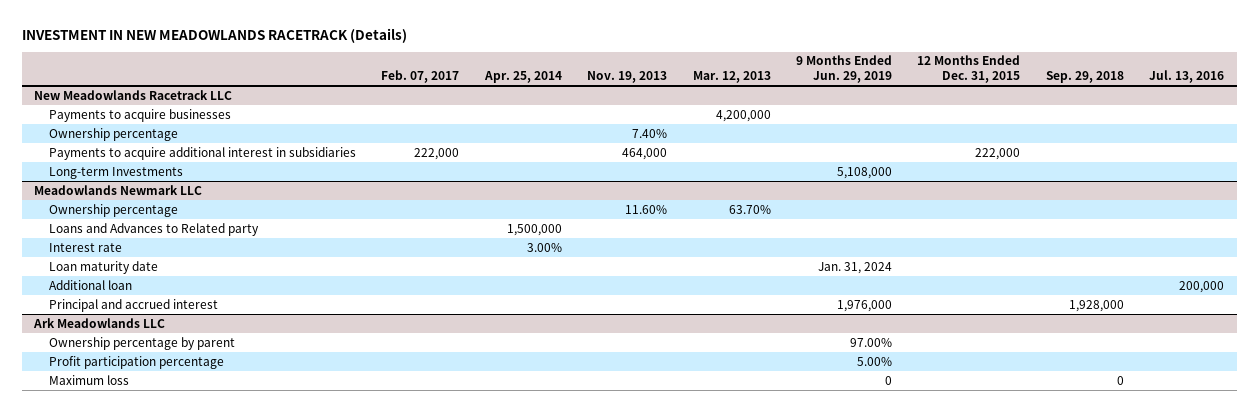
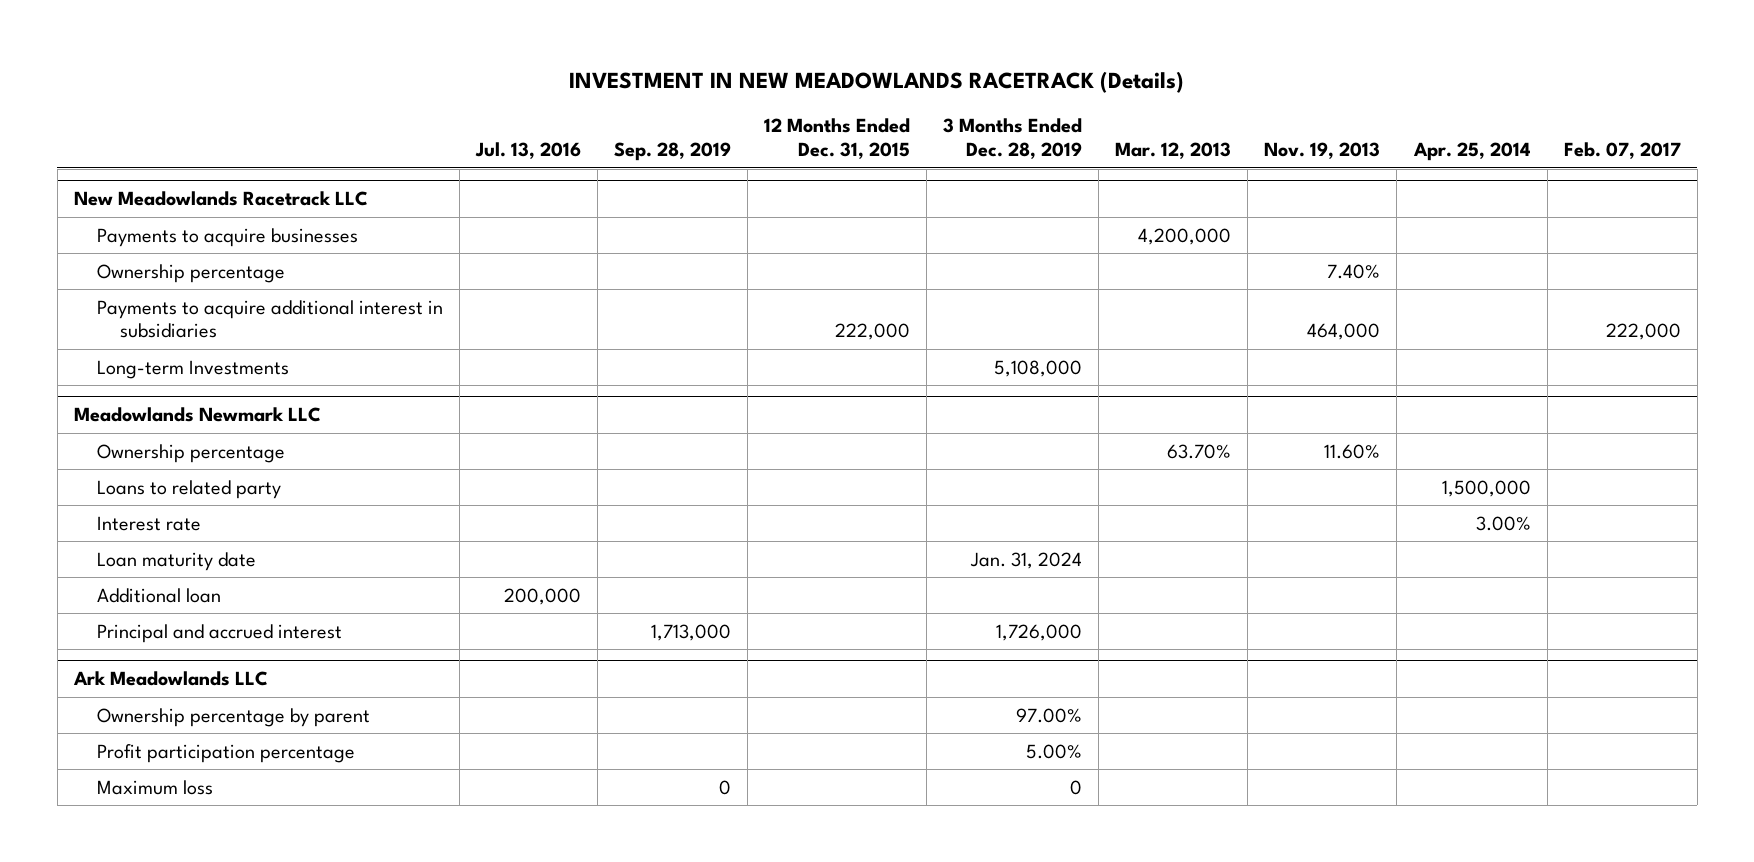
[796,55,893,84] 9 Months Ended Jun. 29, 2019 -> none
[1045,71,1124,84] Sep. 29, 2018 -> none
none -> [613,142,731,162] Sep. 28, 2019
none -> [943,118,1083,160] 3 Months Ended Dec. 28, 2019
[48,222,259,236] Loans and Advances to Related party -> [96,479,281,499] Loans to related party

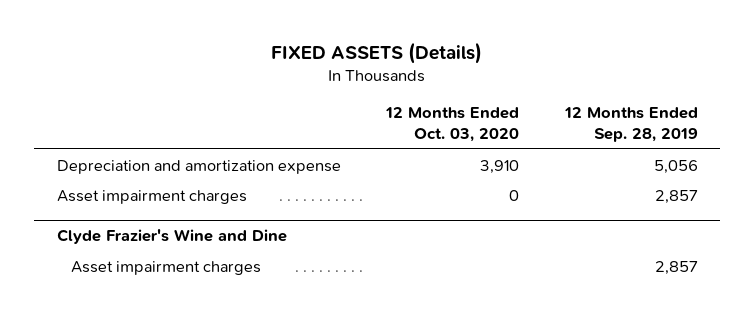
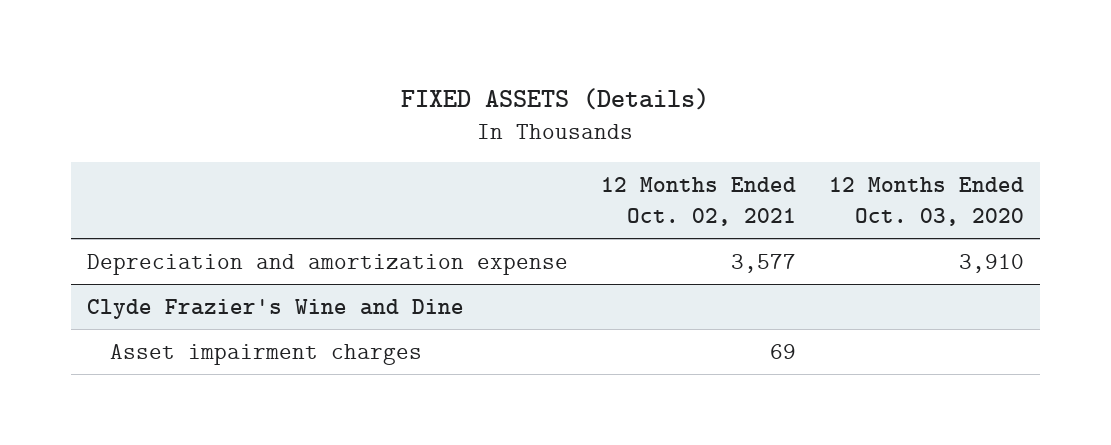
[563,107,698,143] 12 Months Ended Sep. 28, 2019 -> none
none -> [600,177,796,226] 12 Months Ended Oct. 02, 2021
[56,189,247,204] Asset impairment charges -> none

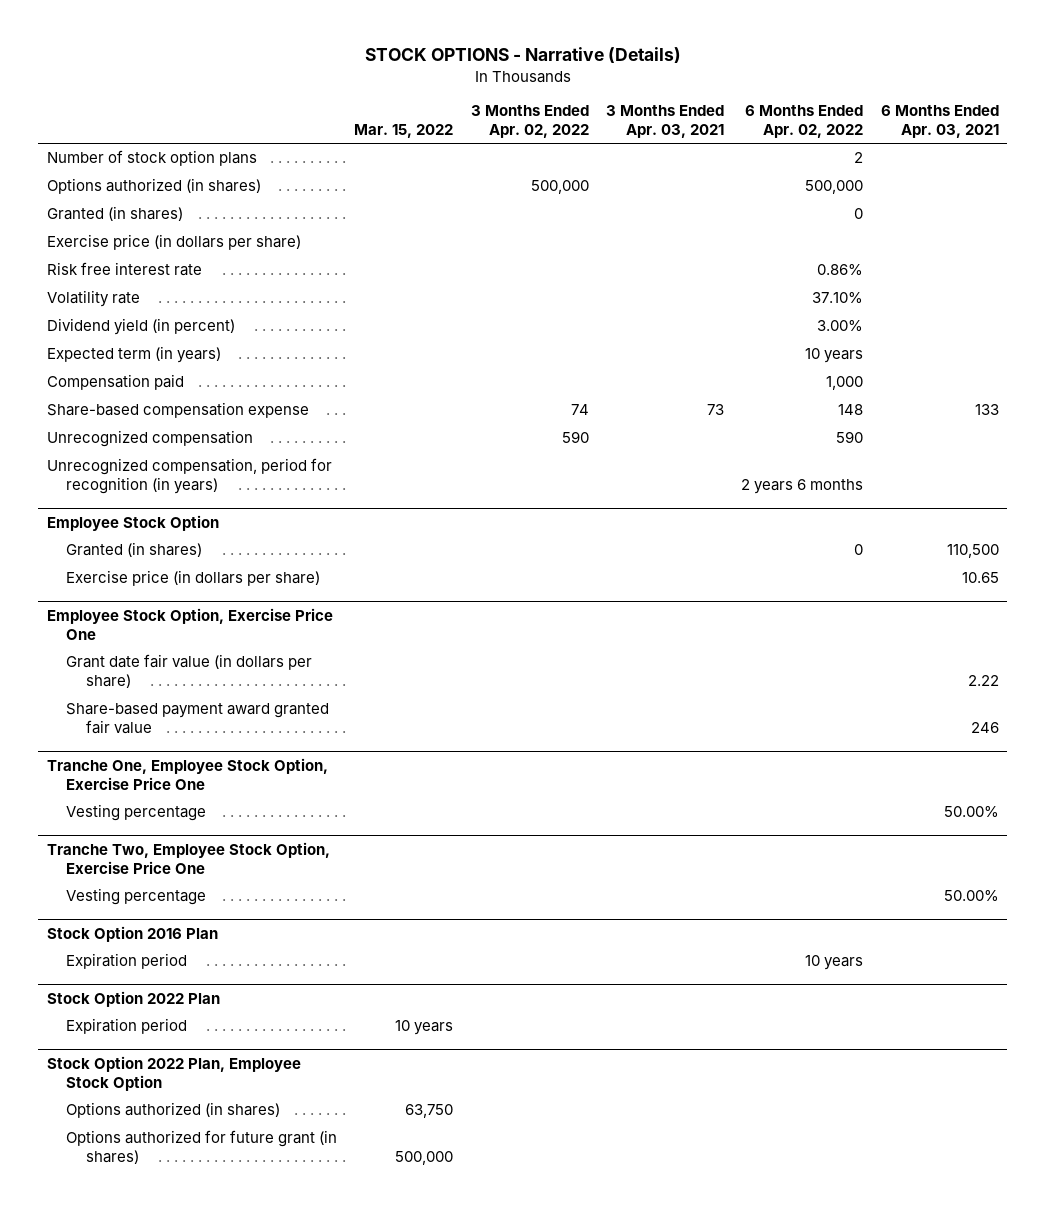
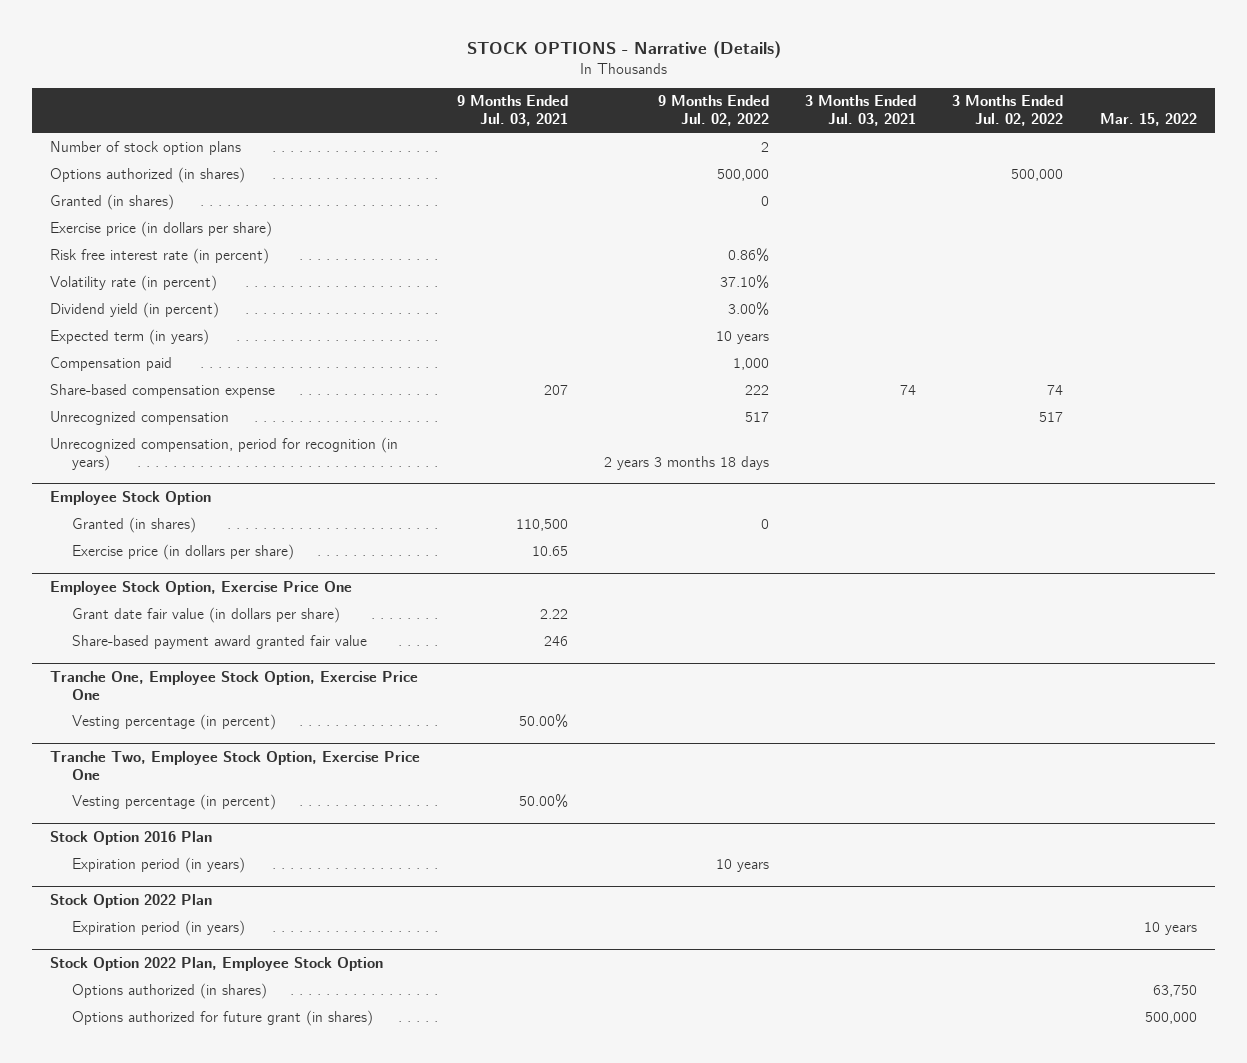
[470,104,589,138] 3 Months Ended Apr. 02, 2022 -> none
[606,104,725,138] 3 Months Ended Apr. 03, 2021 -> none
[745,104,864,138] 6 Months Ended Apr. 02, 2022 -> none
[880,104,999,138] 6 Months Ended Apr. 03, 2021 -> none
none -> [456,95,568,127] 9 Months Ended Jul. 03, 2021
none -> [657,95,769,127] 9 Months Ended Jul. 02, 2022
none -> [805,95,917,127] 3 Months Ended Jul. 03, 2021
none -> [952,95,1064,127] 3 Months Ended Jul. 02, 2022
[46,262,202,277] Risk free interest rate -> [50,248,270,265] Risk free interest rate (in percent)
[46,290,140,308] Volatility rate -> [50,275,218,292] Volatility rate (in percent)
[66,804,207,822] Vesting percentage -> [72,714,277,731] Vesting percentage (in percent)
[66,888,207,906] Vesting percentage -> [72,794,277,811] Vesting percentage (in percent)
[66,953,188,970] Expiration period -> [72,857,246,874] Expiration period (in years)
[66,1018,188,1035] Expiration period -> [72,920,246,937] Expiration period (in years)

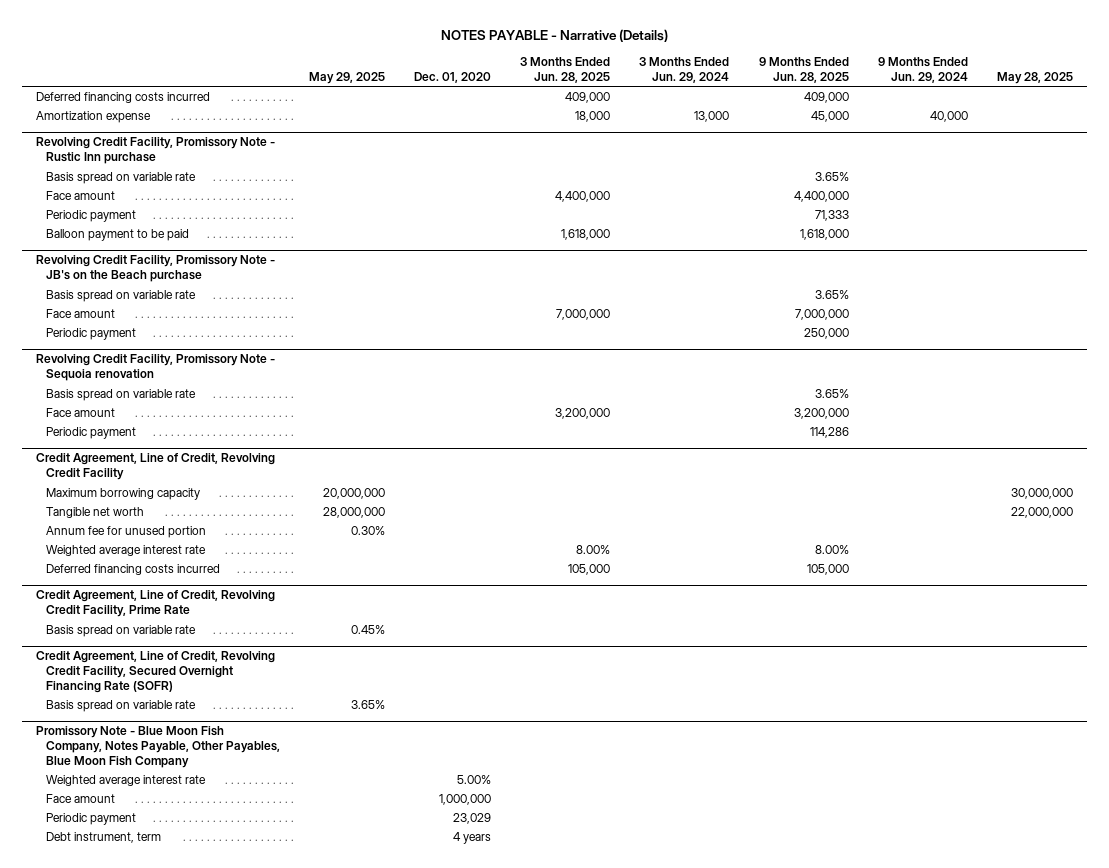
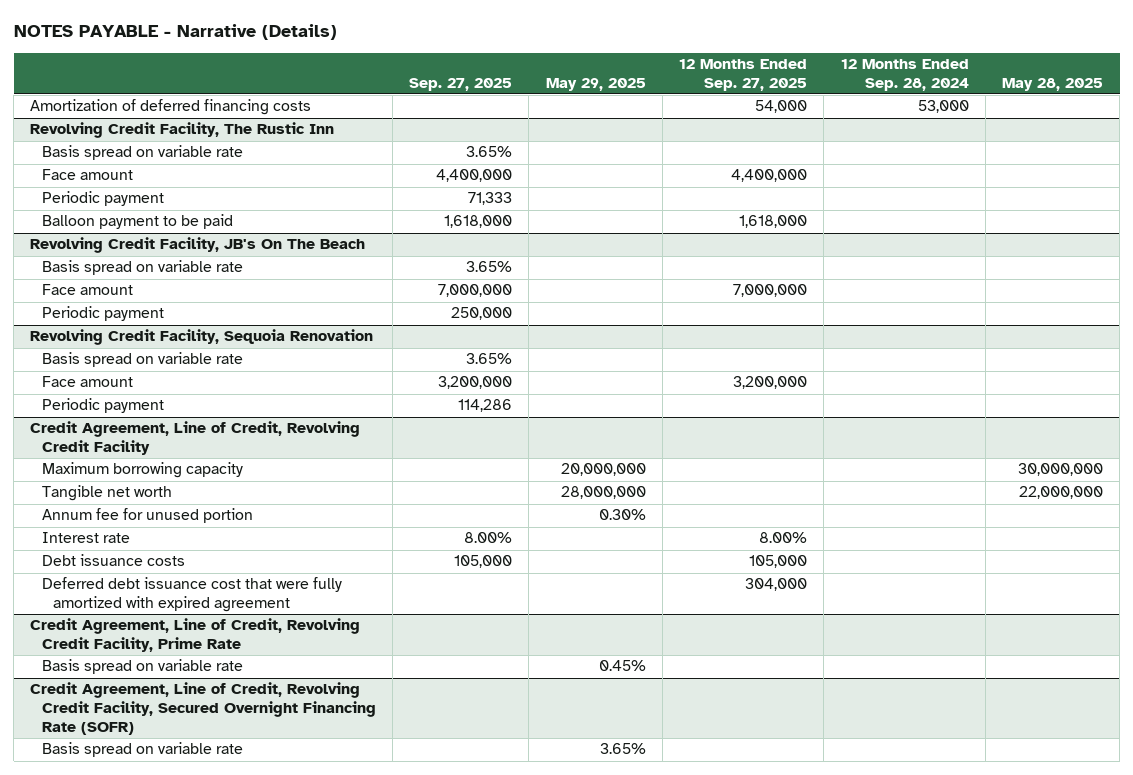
[414,71,492,83] Dec. 01, 2020 -> none
[520,56,611,83] 3 Months Ended Jun. 28, 2025 -> none
[639,56,730,83] 3 Months Ended Jun. 29, 2024 -> none
[758,56,849,83] 9 Months Ended Jun. 28, 2025 -> none
[877,56,968,83] 9 Months Ended Jun. 29, 2024 -> none
none -> [409,77,513,91] Sep. 27, 2025
none -> [679,59,808,91] 12 Months Ended Sep. 27, 2025
none -> [840,59,969,91] 12 Months Ended Sep. 28, 2024
[36,92,211,104] Deferred financing costs incurred -> none
[36,111,152,124] Amortization expense -> [30,99,312,116] Amortization of deferred financing costs
[36,137,276,165] Revolving Credit Facility, Promissory Note - Rustic Inn purchase -> [30,122,335,139] Revolving Credit Facility, The Rustic Inn
[36,255,276,283] Revolving Credit Facility, Promissory Note - JB's on the Beach purchase -> [30,237,366,254] Revolving Credit Facility, JB's On The Beach
[36,354,276,382] Revolving Credit Facility, Promissory Note - Sequoia renovation -> [30,329,374,346] Revolving Credit Facility, Sequoia Renovation
[45,545,206,557] Weighted average interest rate -> [41,532,130,544] Interest rate
[45,564,220,576] Deferred financing costs incurred -> [41,554,185,567] Debt issuance costs
none -> [41,577,342,613] Deferred debt issuance cost that were fully amortized with expired agreement
[36,726,280,768] Promissory Note - Blue Moon Fish Company, Notes Payable, Other Payables, Blue Moon Fish Company -> none
[45,775,206,787] Weighted average interest rate -> none
[45,794,115,804] Face amount -> none
[45,813,136,826] Periodic payment -> none
[45,832,161,844] Debt instrument, term -> none

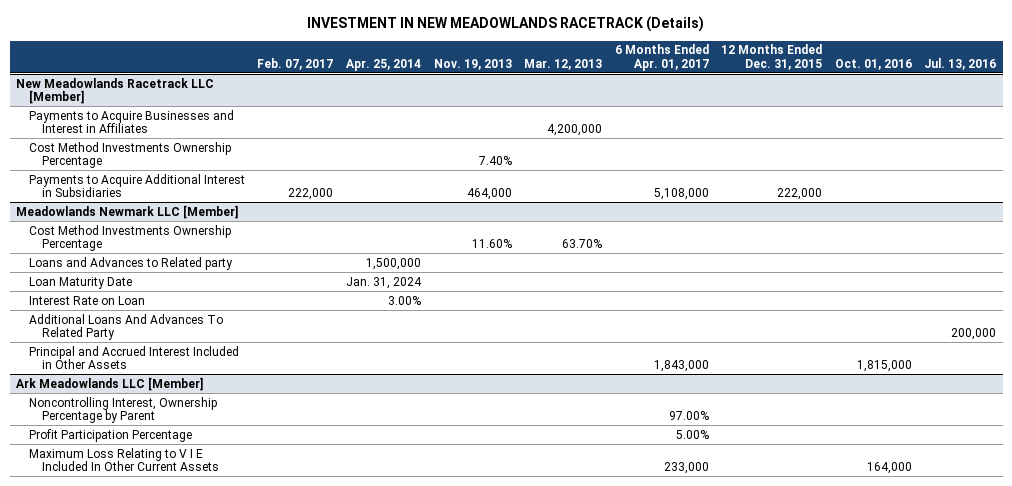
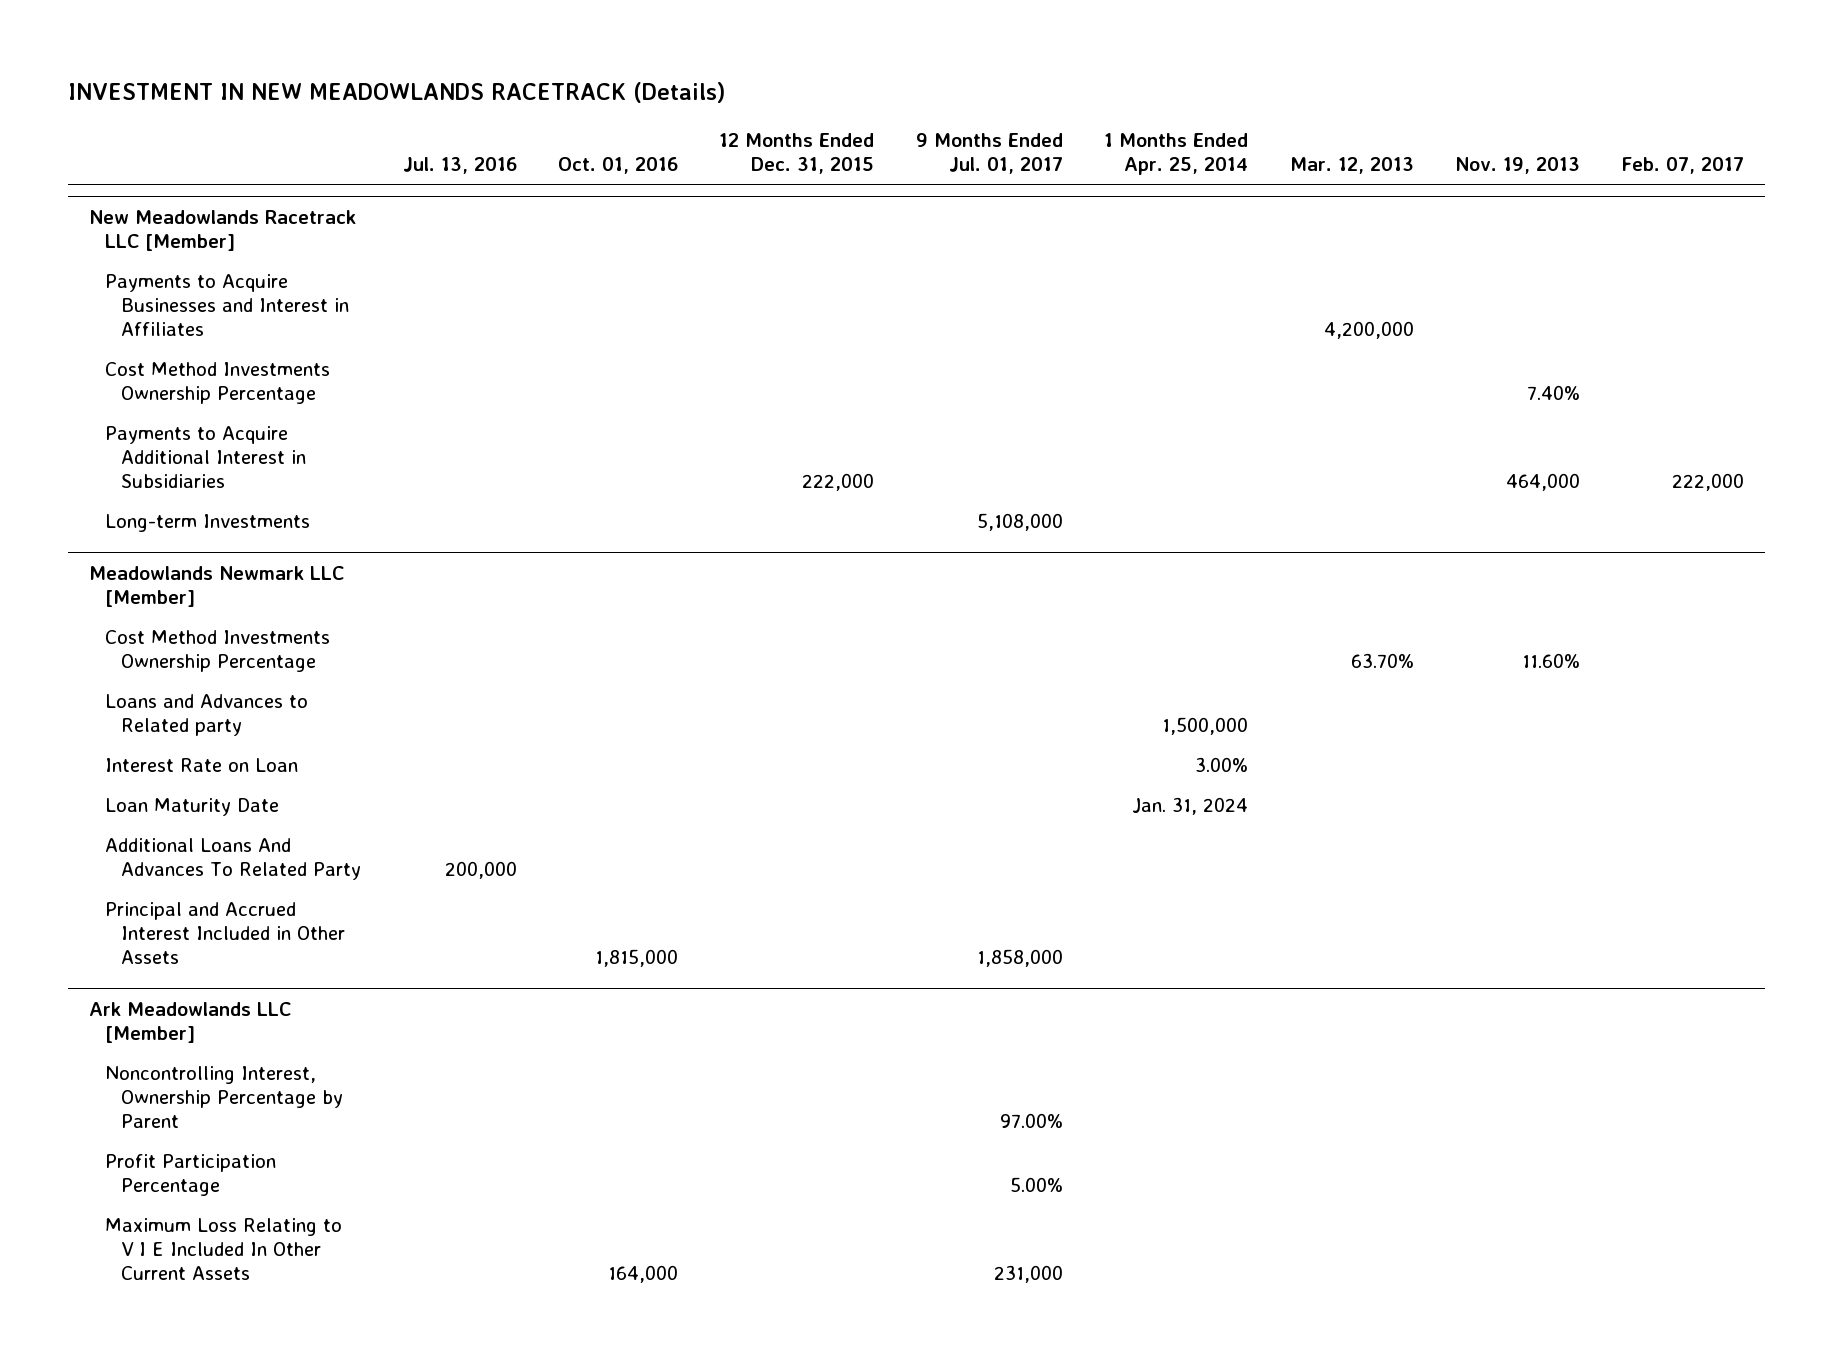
[346,58,422,71] Apr. 25, 2014 -> none
[614,44,709,71] 6 Months Ended Apr. 01, 2017 -> none
none -> [915,133,1063,175] 9 Months Ended Jul. 01, 2017
none -> [1104,133,1249,176] 1 Months Ended Apr. 25, 2014
none -> [104,514,310,533] Long-term Investments
[28,276,132,289] Loan Maturity Date -> [104,798,279,817] Loan Maturity Date

